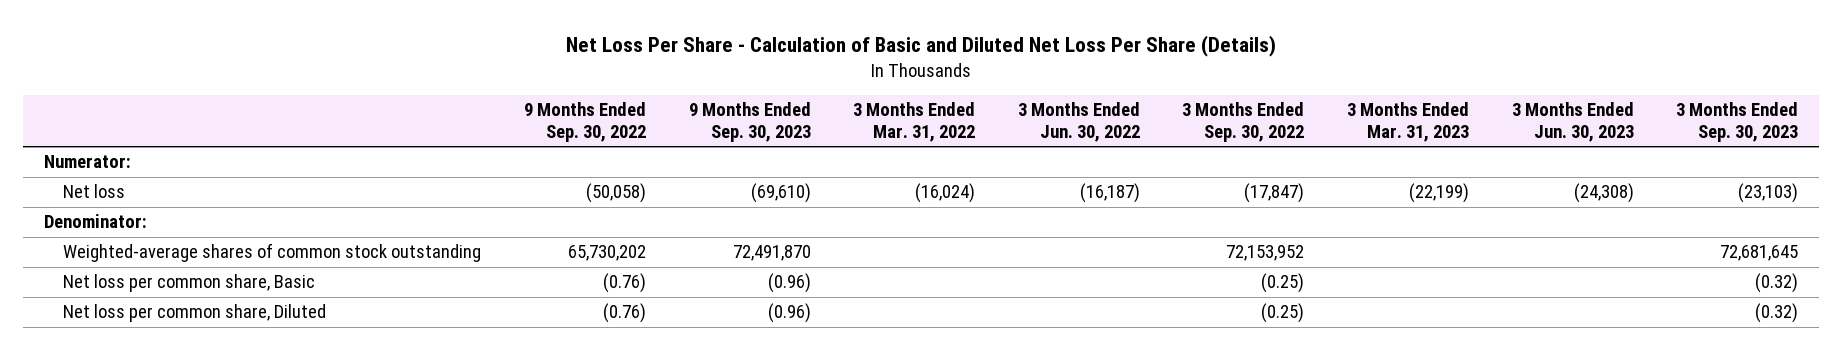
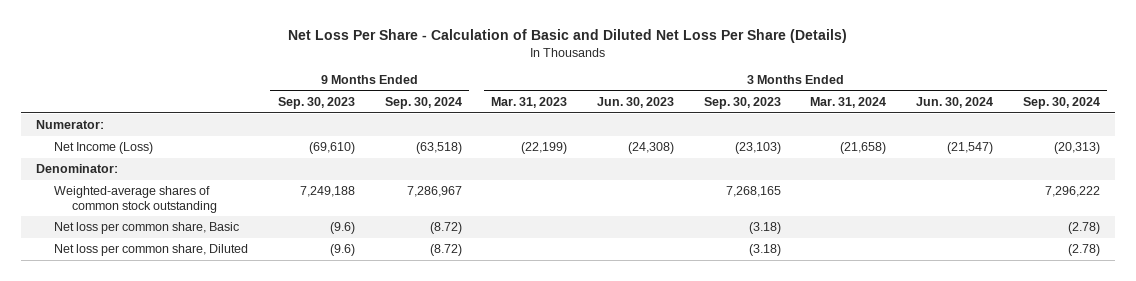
[524,102,647,143] 9 Months Ended Sep. 30, 2022 -> none
[853,102,976,143] 3 Months Ended Mar. 31, 2022 -> none
[1017,102,1140,143] 3 Months Ended Jun. 30, 2022 -> none
[1182,102,1305,143] 3 Months Ended Sep. 30, 2022 -> none
none -> [384,97,462,110] Sep. 30, 2024
none -> [810,97,887,109] Mar. 31, 2024
none -> [916,97,994,109] Jun. 30, 2024
none -> [1022,97,1100,110] Sep. 30, 2024
[63,184,126,199] Net loss -> [54,142,154,155] Net Income (Loss)
[732,245,811,262] 72,491,870 -> [299,186,355,198] 7,249,188
[1720,245,1799,262] 72,681,645 -> [725,186,781,198] 7,268,165
[767,273,811,294] (0.96) -> [329,222,355,235] (9.6)
[1755,273,1799,294] (0.32) -> [748,222,781,235] (3.18)
[767,303,811,324] (0.96) -> [329,244,355,257] (9.6)
[1755,303,1799,324] (0.32) -> [748,244,781,257] (3.18)

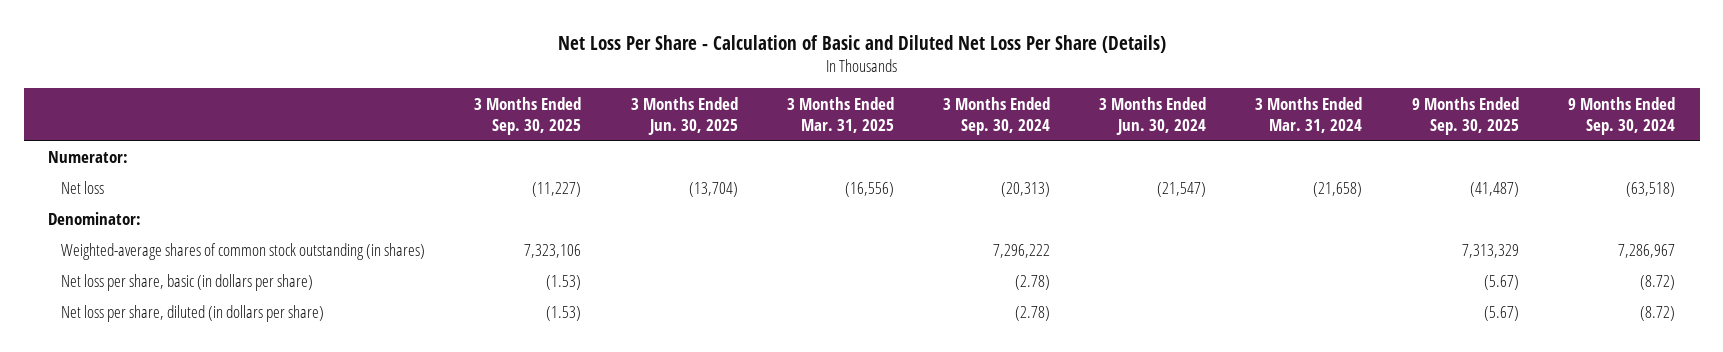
[277,97,355,110] Sep. 30, 2023 -> none
[491,97,568,109] Mar. 31, 2023 -> none
[596,97,674,109] Jun. 30, 2023 -> none
[703,97,781,110] Sep. 30, 2023 -> none
none -> [474,96,582,135] 3 Months Ended Sep. 30, 2025
none -> [630,96,738,135] 3 Months Ended Jun. 30, 2025
none -> [786,96,894,133] 3 Months Ended Mar. 31, 2025
none -> [1411,96,1519,135] 9 Months Ended Sep. 30, 2025
[54,142,154,155] Net Income (Loss) -> [61,181,105,195] Net loss
[54,186,218,213] Weighted-average shares of common stock outstanding -> [61,243,426,261] Weighted-average shares of common stock outstanding (in shares)
[54,222,240,235] Net loss per common share, Basic -> [61,274,314,292] Net loss per share, basic (in dollars per share)
[54,244,249,257] Net loss per common share, Diluted -> [61,305,325,323] Net loss per share, diluted (in dollars per share)

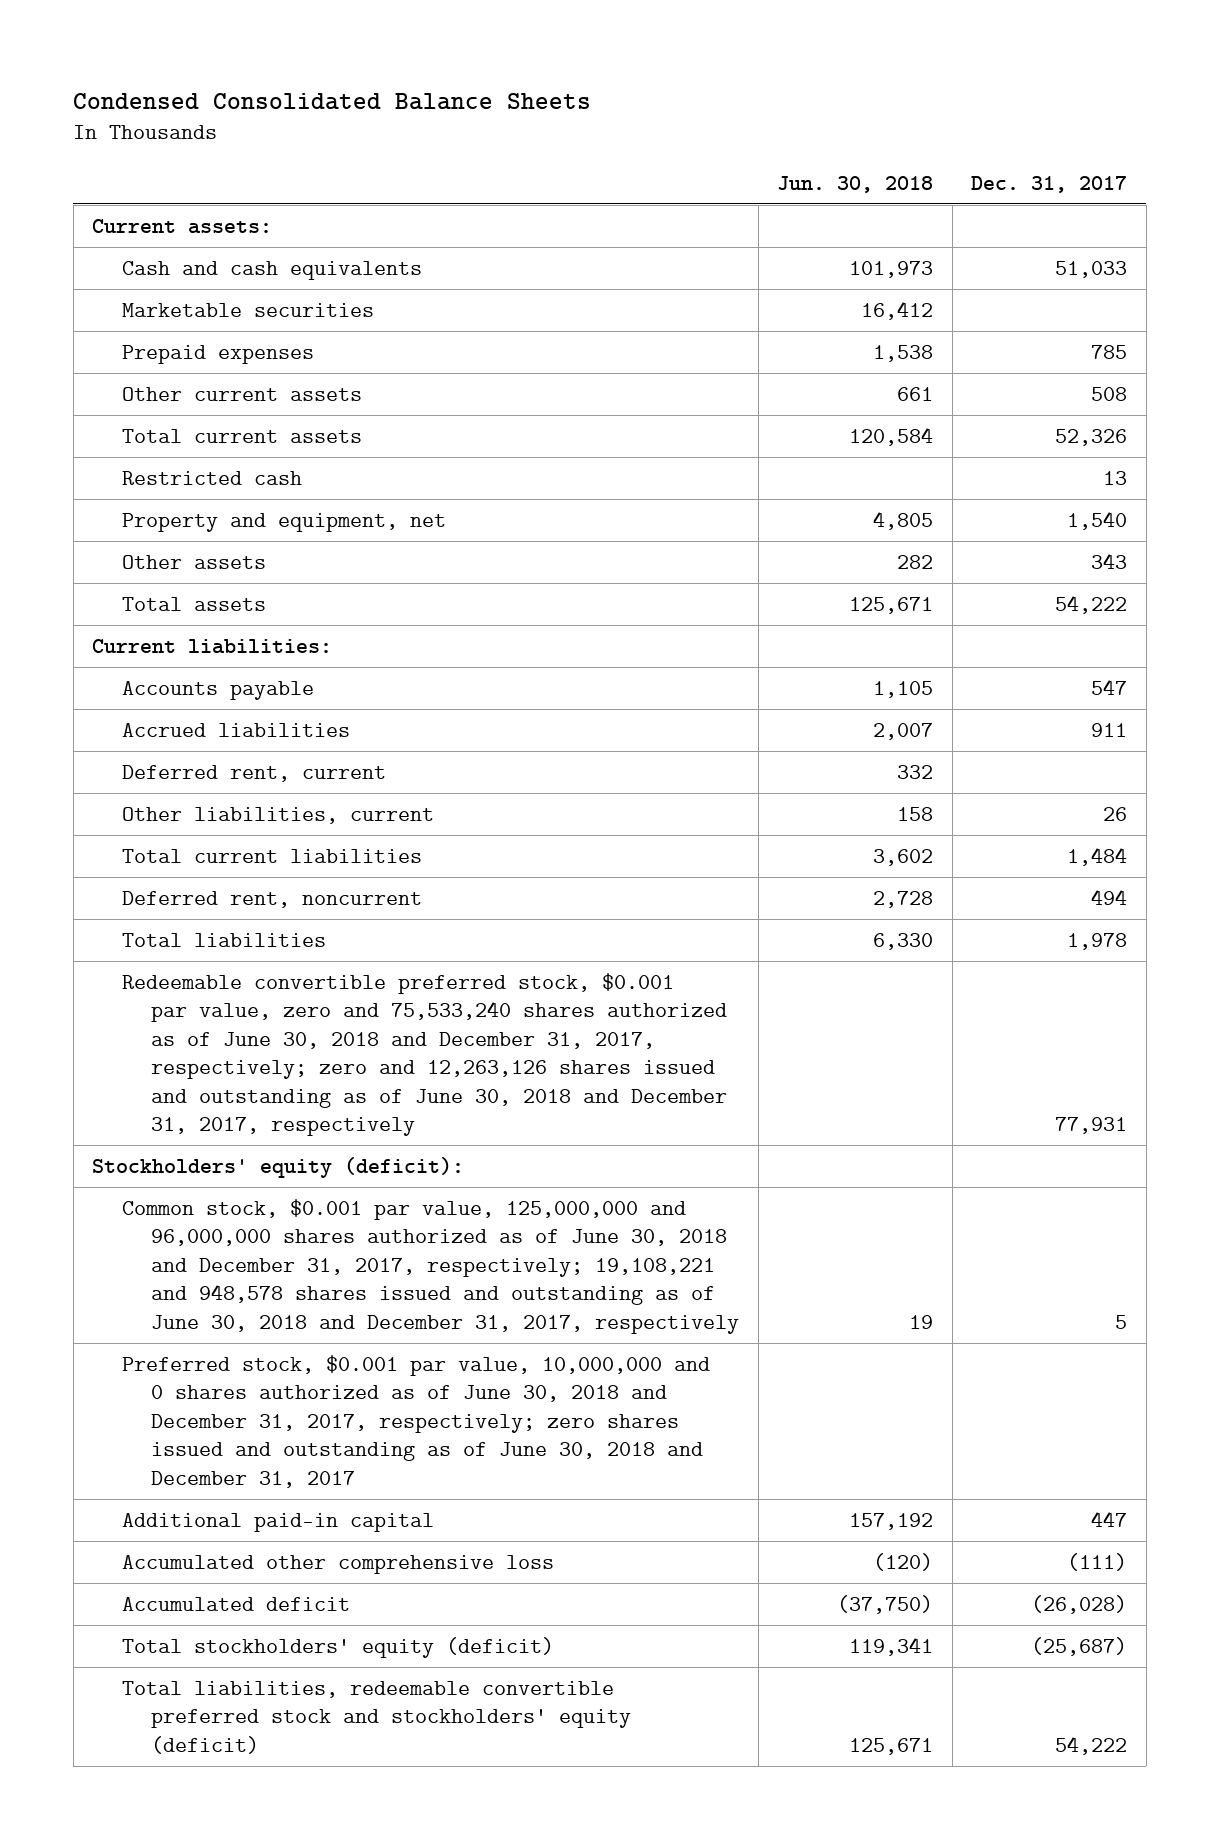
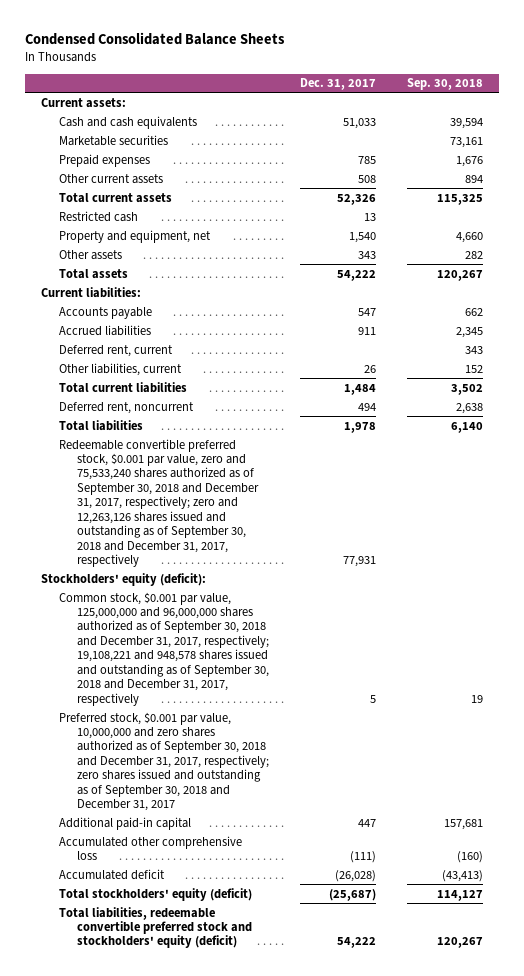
[777,175,934,193] Jun. 30, 2018 -> none
none -> [407,78,484,91] Sep. 30, 2018
[121,972,728,1137] Redeemable convertible preferred stock, $0.001 par value, zero and 75,533,240 shares authorized as of June 30, 2018 and December 31, 2017, respectively; zero and 12,263,126 shares issued and outstanding as of June 30, 2018 and December 31, 2017, respectively -> [58,438,259,567] Redeemable convertible preferred stock, $0.001 par value, zero and 75,533,240 shares authorized as of September 30, 2018 and December 31, 2017, respectively; zero and 12,263,126 shares issued and outstanding as of September 30, 2018 and December 31, 2017, respectively
[121,1198,740,1334] Common stock, $0.001 par value, 125,000,000 and 96,000,000 shares authorized as of June 30, 2018 and December 31, 2017, respectively; 19,108,221 and 948,578 shares issued and outstanding as of June 30, 2018 and December 31, 2017, respectively -> [58,591,269,706] Common stock, $0.001 par value, 125,000,000 and 96,000,000 shares authorized as of September 30, 2018 and December 31, 2017, respectively; 19,108,221 and 948,578 shares issued and outstanding as of September 30, 2018 and December 31, 2017, respectively
[121,1354,710,1488] Preferred stock, $0.001 par value, 10,000,000 and 0 shares authorized as of June 30, 2018 and December 31, 2017, respectively; zero shares issued and outstanding as of June 30, 2018 and December 31, 2017 -> [58,711,269,812] Preferred stock, $0.001 par value, 10,000,000 and zero shares authorized as of September 30, 2018 and December 31, 2017, respectively; zero shares issued and outstanding as of September 30, 2018 and December 31, 2017

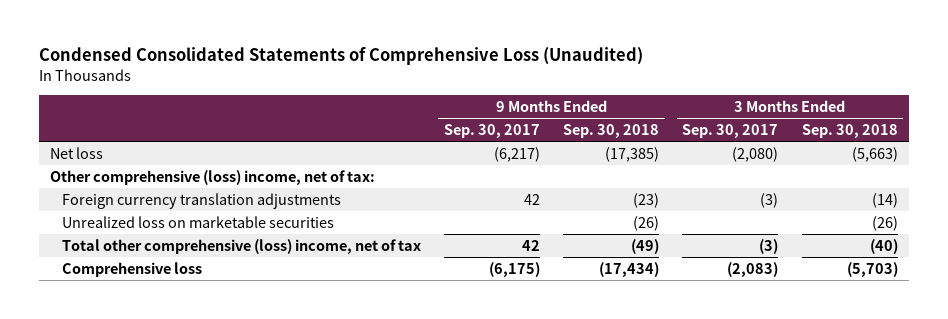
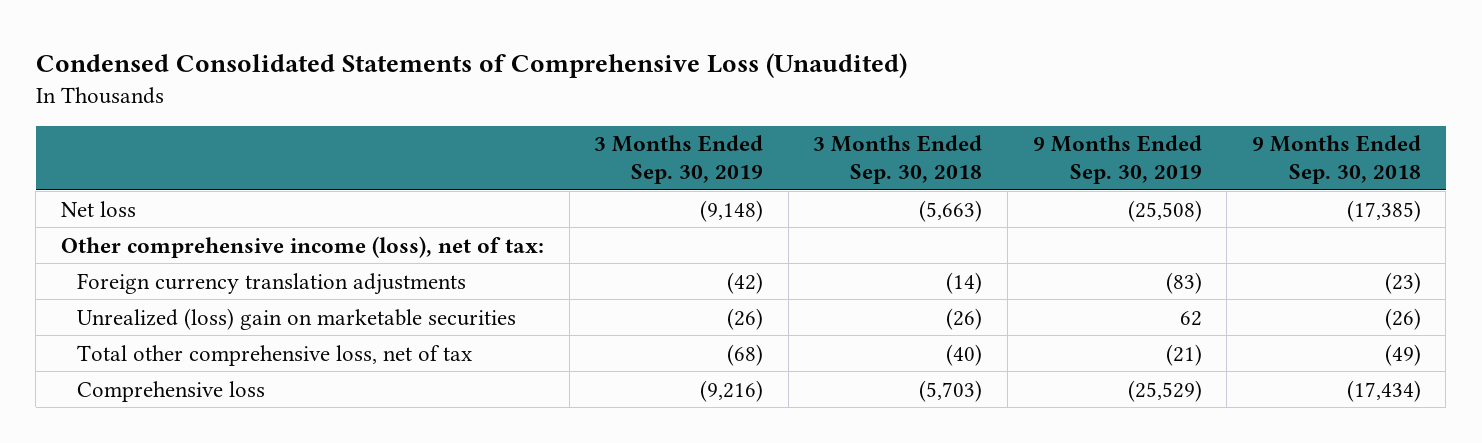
[444,124,541,139] Sep. 30, 2017 -> none
[682,124,779,139] Sep. 30, 2017 -> none
none -> [594,135,764,184] 3 Months Ended Sep. 30, 2019
none -> [1032,135,1202,184] 9 Months Ended Sep. 30, 2019
[50,169,376,185] Other comprehensive (loss) income, net of tax: -> [60,235,544,258] Other comprehensive income (loss), net of tax:
[61,215,334,228] Unrealized loss on marketable securities -> [77,307,517,330] Unrealized (loss) gain on marketable securities
[61,238,421,254] Total other comprehensive (loss) income, net of tax -> [77,344,473,366] Total other comprehensive loss, net of tax

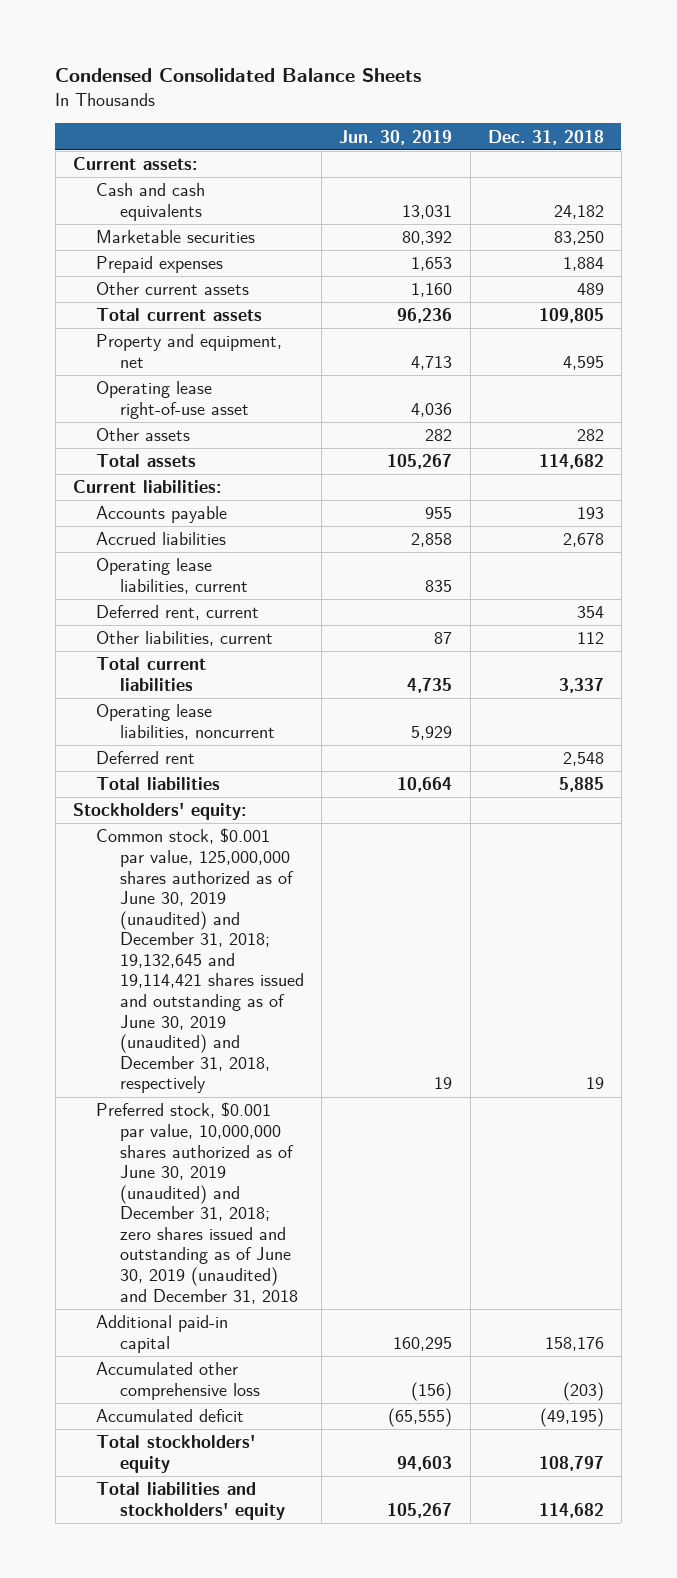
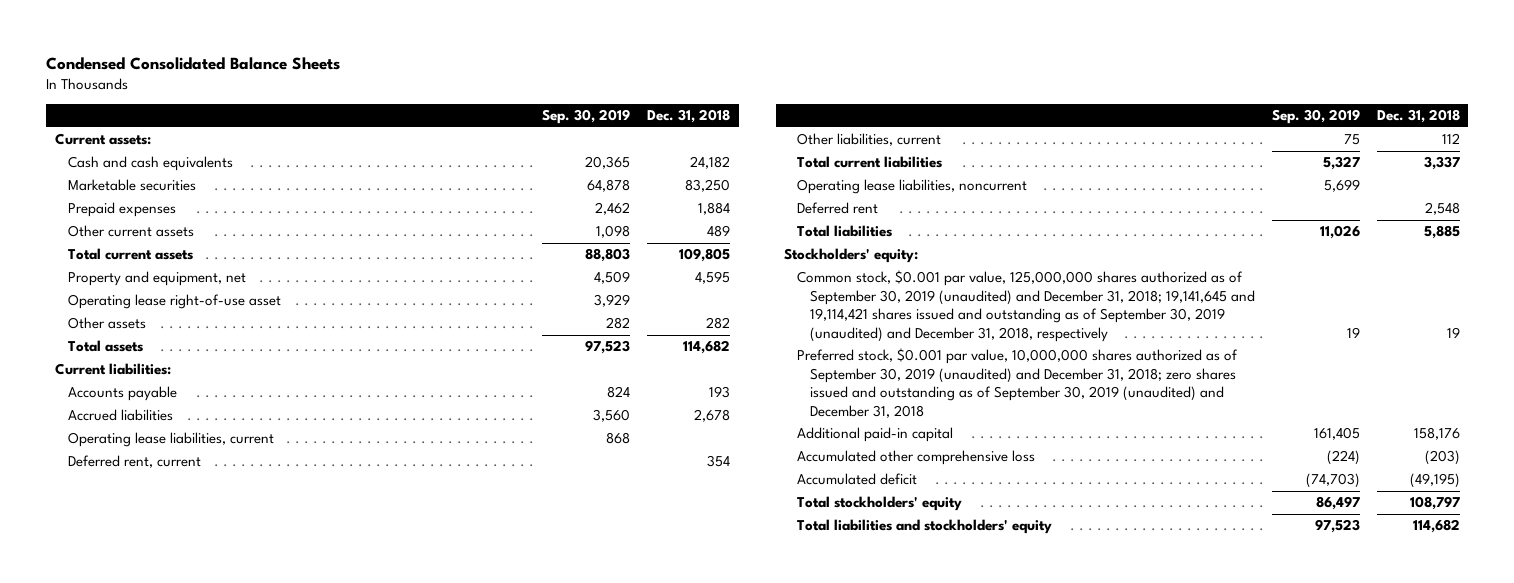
[339,129,453,145] Jun. 30, 2019 -> none
none -> [542,109,631,125] Sep. 30, 2019
[96,828,305,1094] Common stock, $0.001 par value, 125,000,000 shares authorized as of June 30, 2019 (unaudited) and December 31, 2018; 19,132,645 and 19,114,421 shares issued and outstanding as of June 30, 2019 (unaudited) and December 31, 2018, respectively -> [797,270,1256,342] Common stock, $0.001 par value, 125,000,000 shares authorized as of September 30, 2019 (unaudited) and December 31, 2018; 19,141,645 and 19,114,421 shares issued and outstanding as of September 30, 2019 (unaudited) and December 31, 2018, respectively
[96,1102,299,1304] Preferred stock, $0.001 par value, 10,000,000 shares authorized as of June 30, 2019 (unaudited) and December 31, 2018; zero shares issued and outstanding as of June 30, 2019 (unaudited) and December 31, 2018 -> [797,348,1239,418] Preferred stock, $0.001 par value, 10,000,000 shares authorized as of September 30, 2019 (unaudited) and December 31, 2018; zero shares issued and outstanding as of September 30, 2019 (unaudited) and December 31, 2018

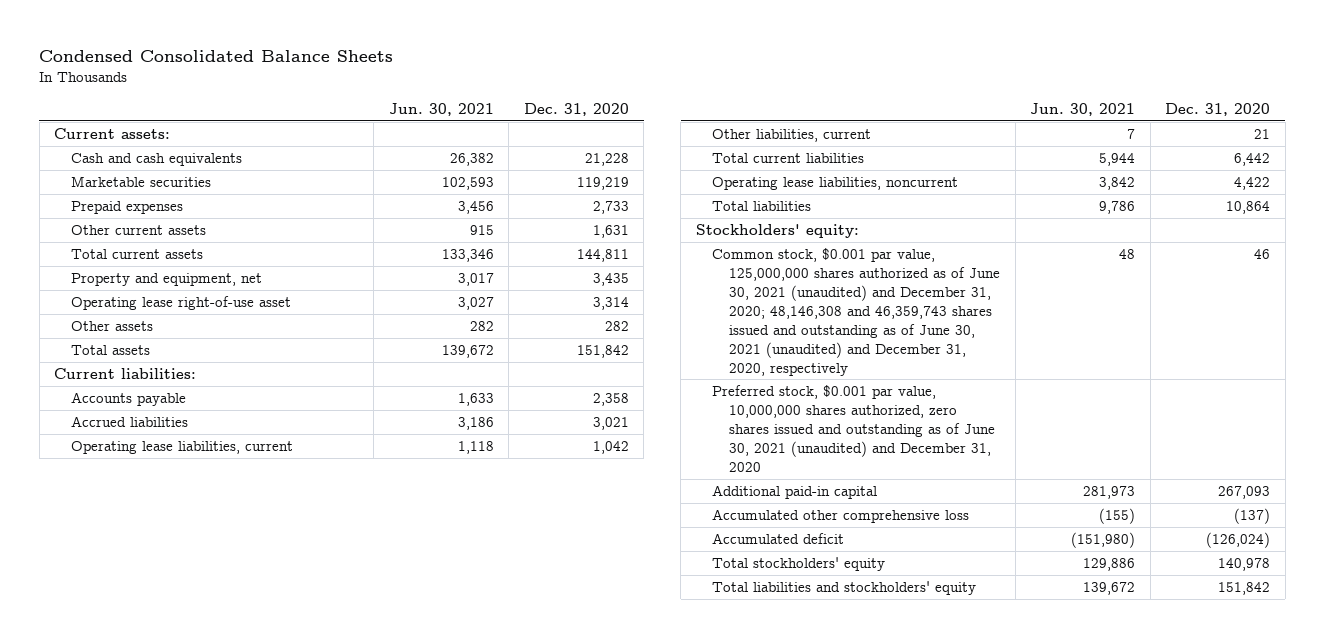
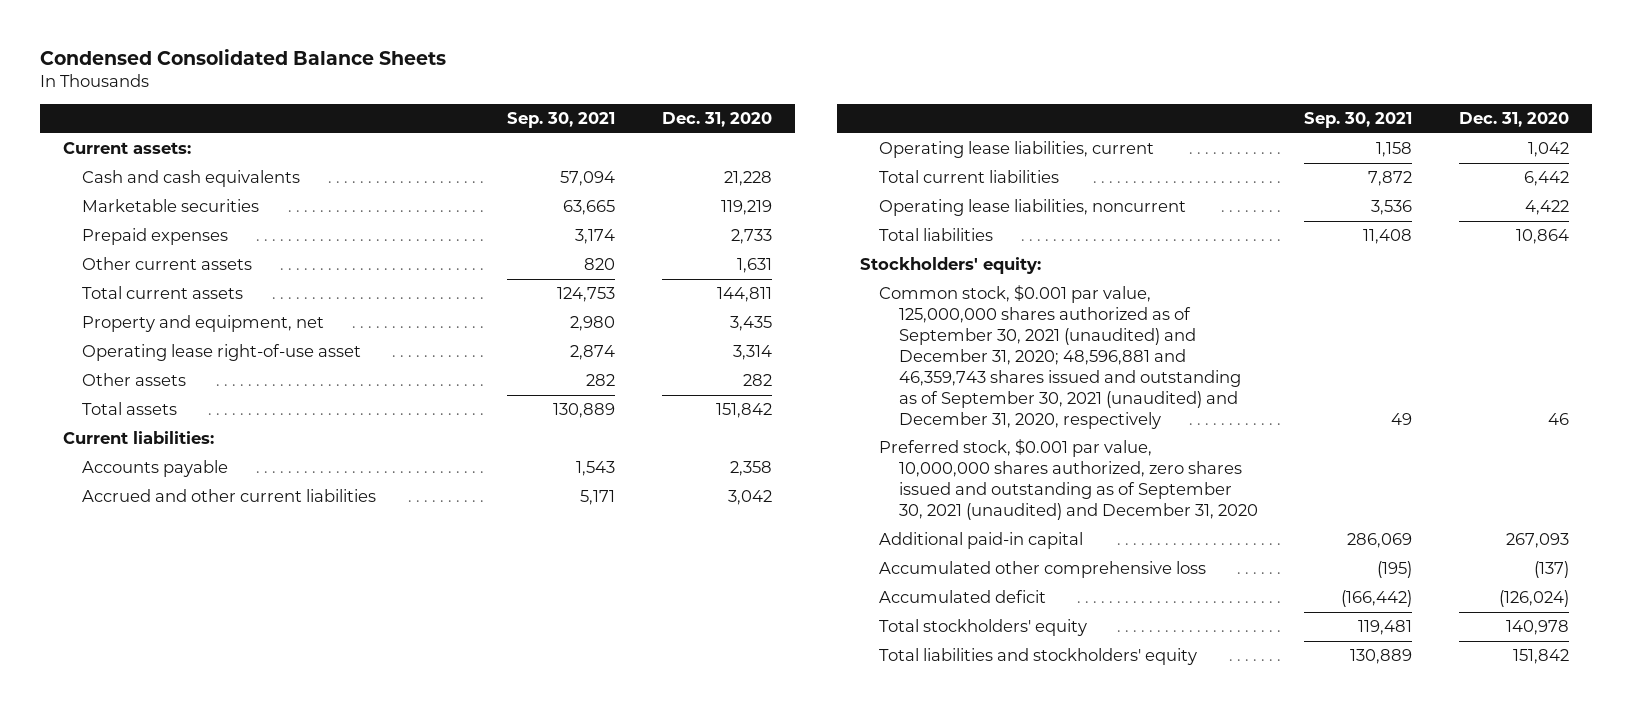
[388,103,494,117] Jun. 30, 2021 -> none
none -> [507,112,616,129] Sep. 30, 2021
[70,415,188,427] Accrued liabilities -> none
none -> [82,489,377,503] Accrued and other current liabilities
[712,128,872,142] Other liabilities, current -> none
[712,247,1001,376] Common stock, $0.001 par value, 125,000,000 shares authorized as of June 30, 2021 (unaudited) and December 31, 2020; 48,146,308 and 46,359,743 shares issued and outstanding as of June 30, 2021 (unaudited) and December 31, 2020, respectively -> [879,285,1241,429] Common stock, $0.001 par value, 125,000,000 shares authorized as of September 30, 2021 (unaudited) and December 31, 2020; 48,596,881 and 46,359,743 shares issued and outstanding as of September 30, 2021 (unaudited) and December 31, 2020, respectively
[712,384,996,472] Preferred stock, $0.001 par value, 10,000,000 shares authorized, zero shares issued and outstanding as of June 30, 2021 (unaudited) and December 31, 2020 -> [879,439,1258,520] Preferred stock, $0.001 par value, 10,000,000 shares authorized, zero shares issued and outstanding as of September 30, 2021 (unaudited) and December 31, 2020

